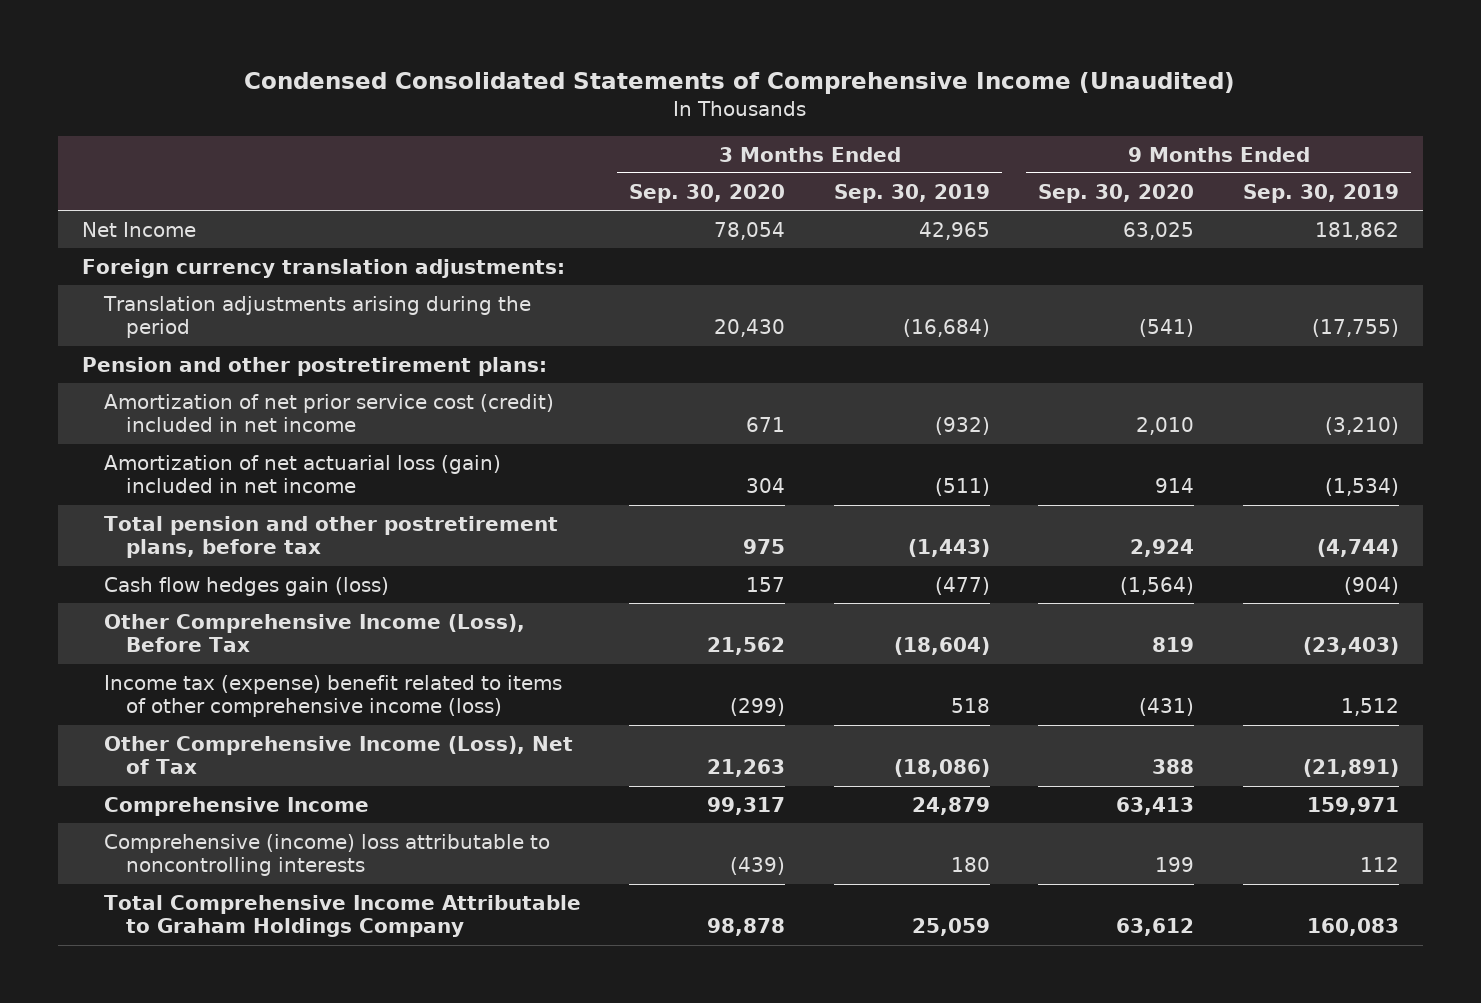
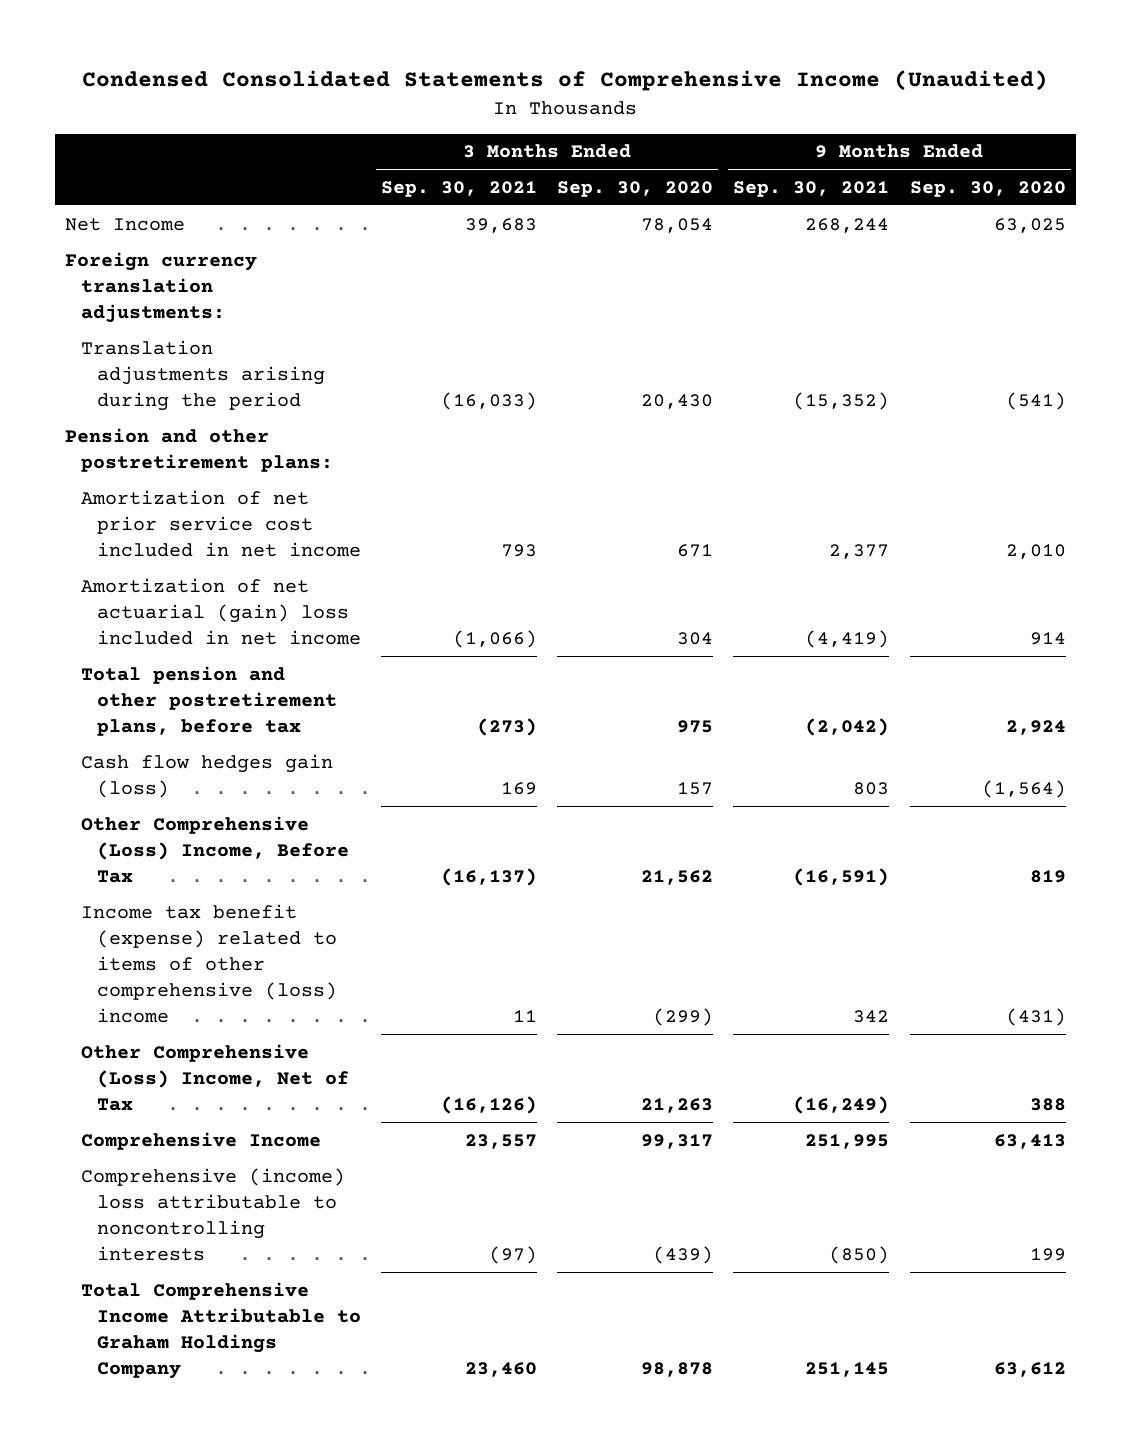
[833,183,990,203] Sep. 30, 2019 -> none
[1242,183,1399,203] Sep. 30, 2019 -> none
none -> [380,180,537,197] Sep. 30, 2021
none -> [733,180,890,197] Sep. 30, 2021
[104,393,555,433] Amortization of net prior service cost (credit) included in net income -> [80,489,361,557] Amortization of net prior service cost included in net income
[104,454,502,494] Amortization of net actuarial loss (gain) included in net income -> [80,577,361,645] Amortization of net actuarial (gain) loss included in net income
[104,613,526,653] Other Comprehensive Income (Loss), Before Tax -> [80,815,349,883] Other Comprehensive (Loss) Income, Before Tax
[104,674,563,718] Income tax (expense) benefit related to items of other comprehensive income (loss) -> [80,903,337,1024] Income tax benefit (expense) related to items of other comprehensive (loss) income
[104,735,574,775] Other Comprehensive Income (Loss), Net of Tax -> [80,1043,349,1111] Other Comprehensive (Loss) Income, Net of Tax

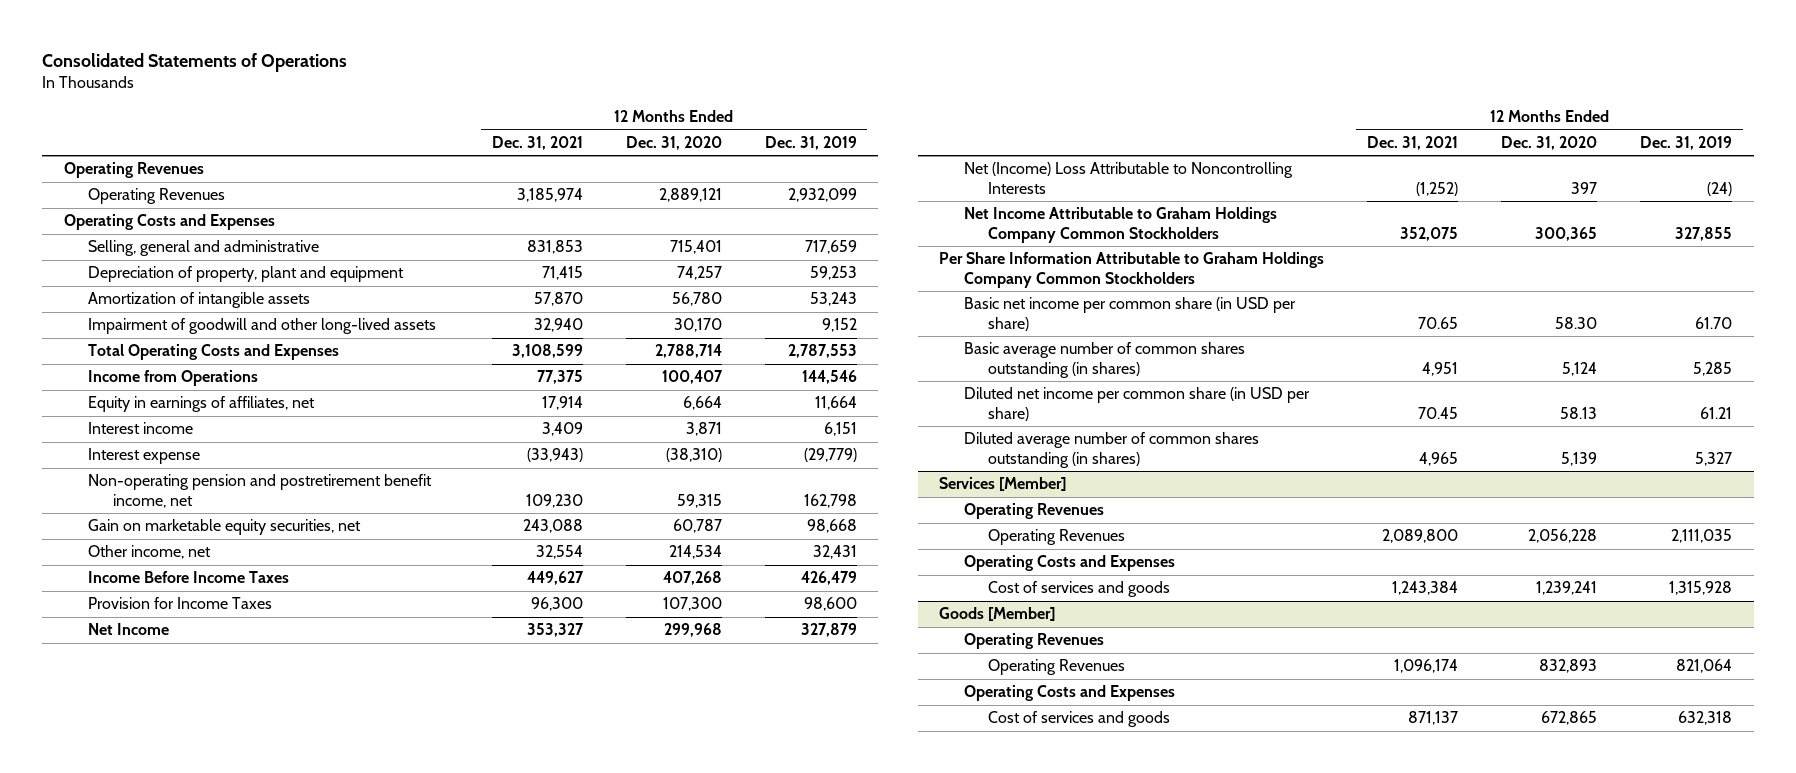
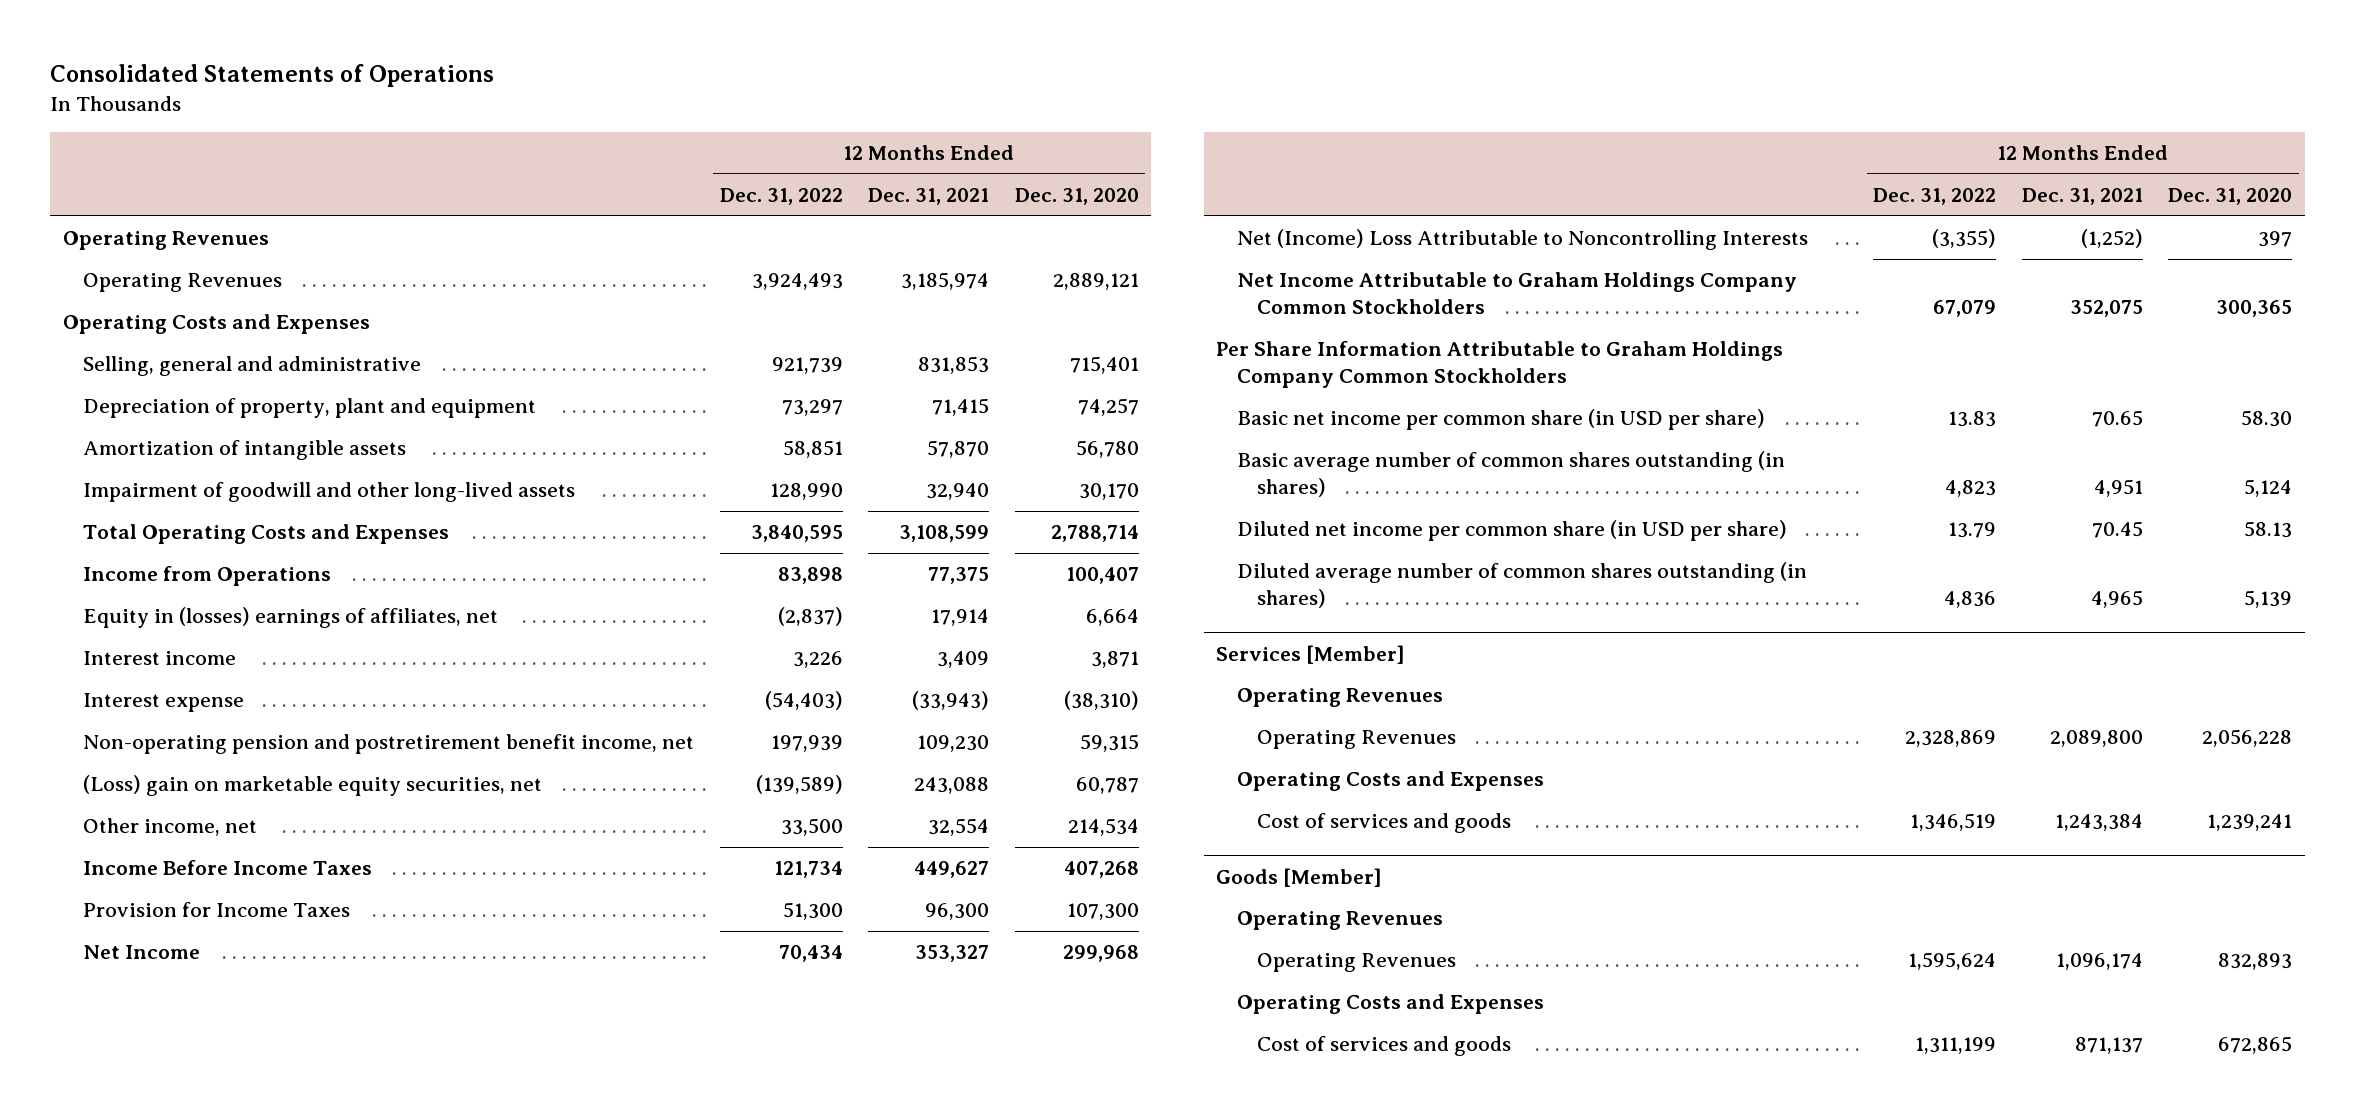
[764,135,857,150] Dec. 31, 2019 -> none
none -> [719,187,843,205] Dec. 31, 2022
[88,396,316,413] Equity in earnings of affiliates, net -> [82,607,498,629] Equity in (losses) earnings of affiliates, net
[88,519,362,536] Gain on marketable equity securities, net -> [82,775,542,797] (Loss) gain on marketable equity securities, net

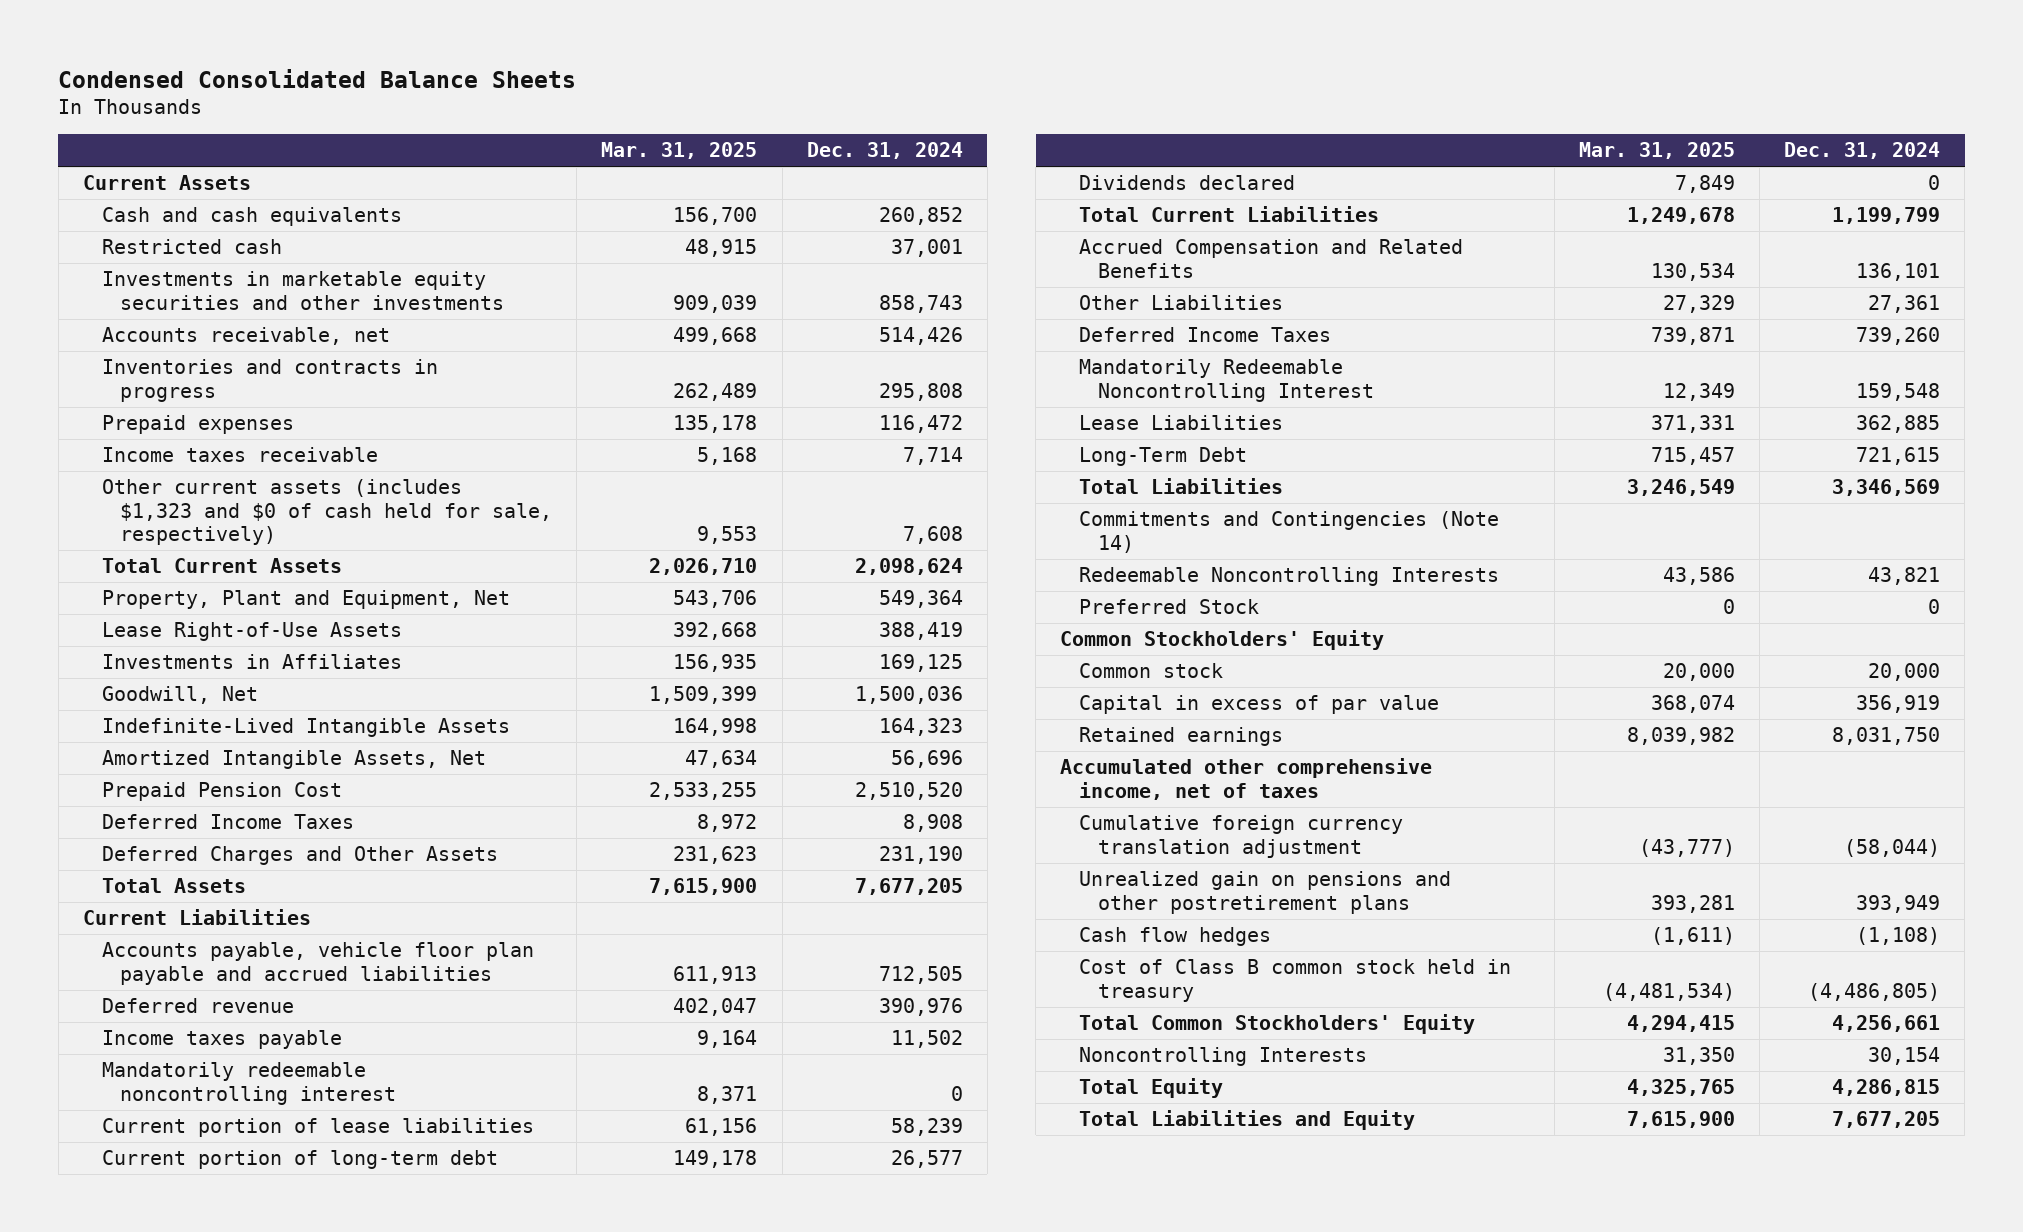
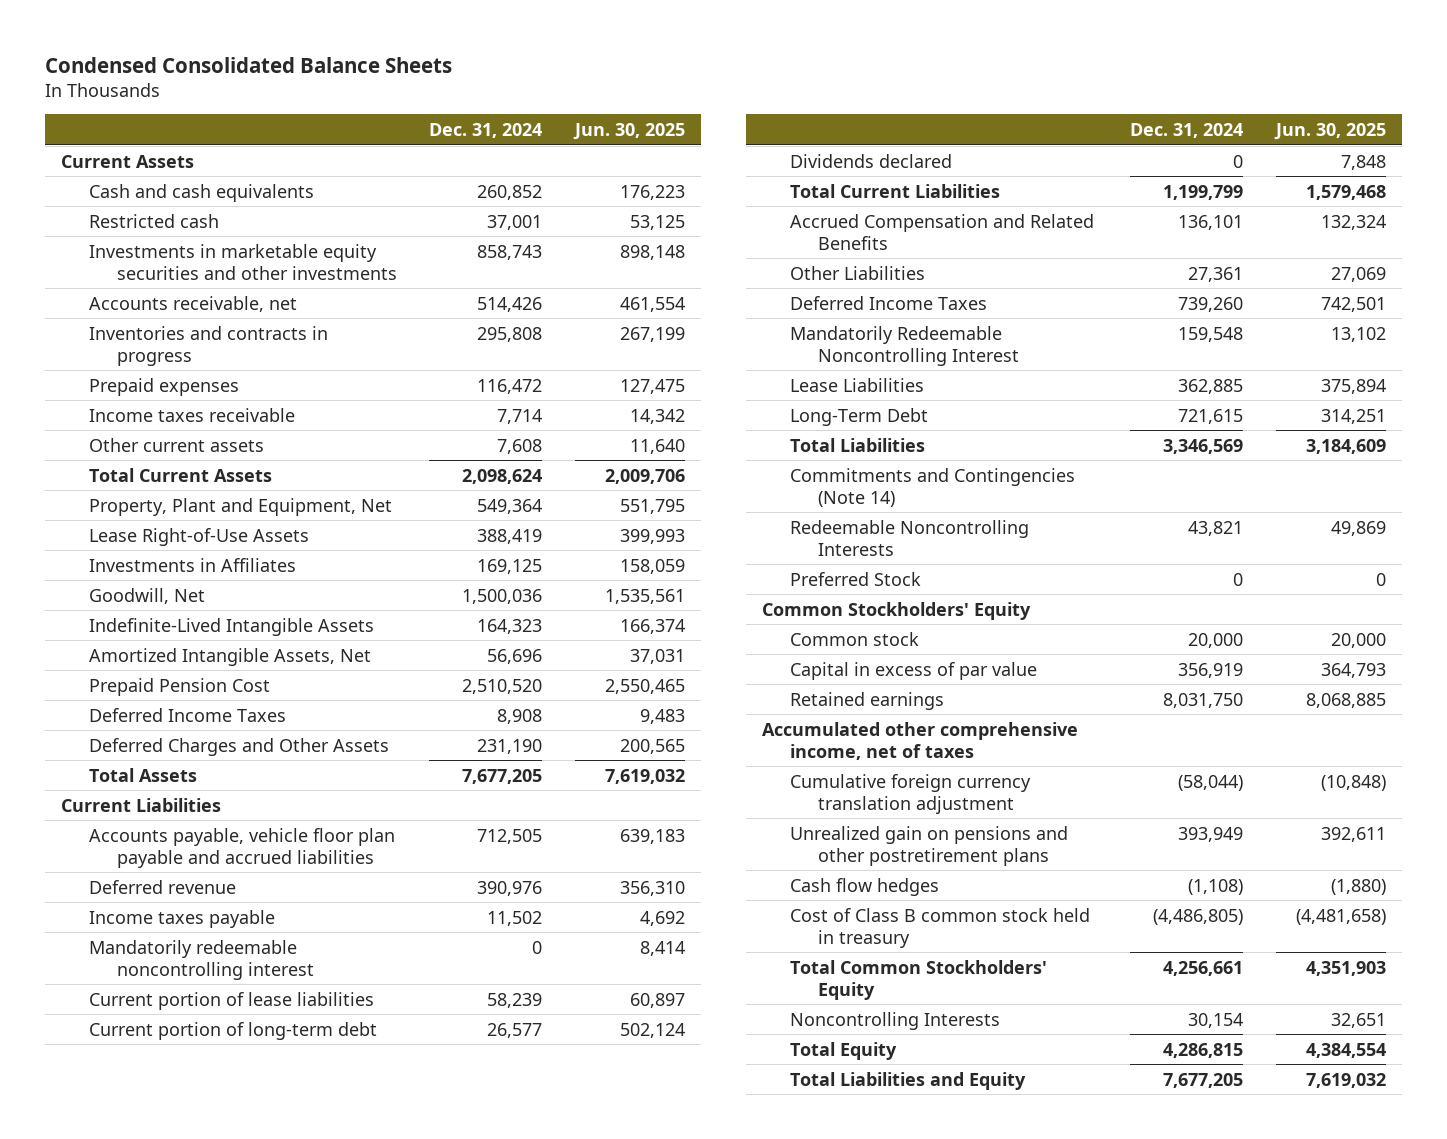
[601,142,758,160] Mar. 31, 2025 -> none
none -> [573,122,686,140] Jun. 30, 2025
[101,479,553,545] Other current assets (includes $1,323 and $0 of cash held for sale, respectively) -> [88,437,264,452] Other current assets

